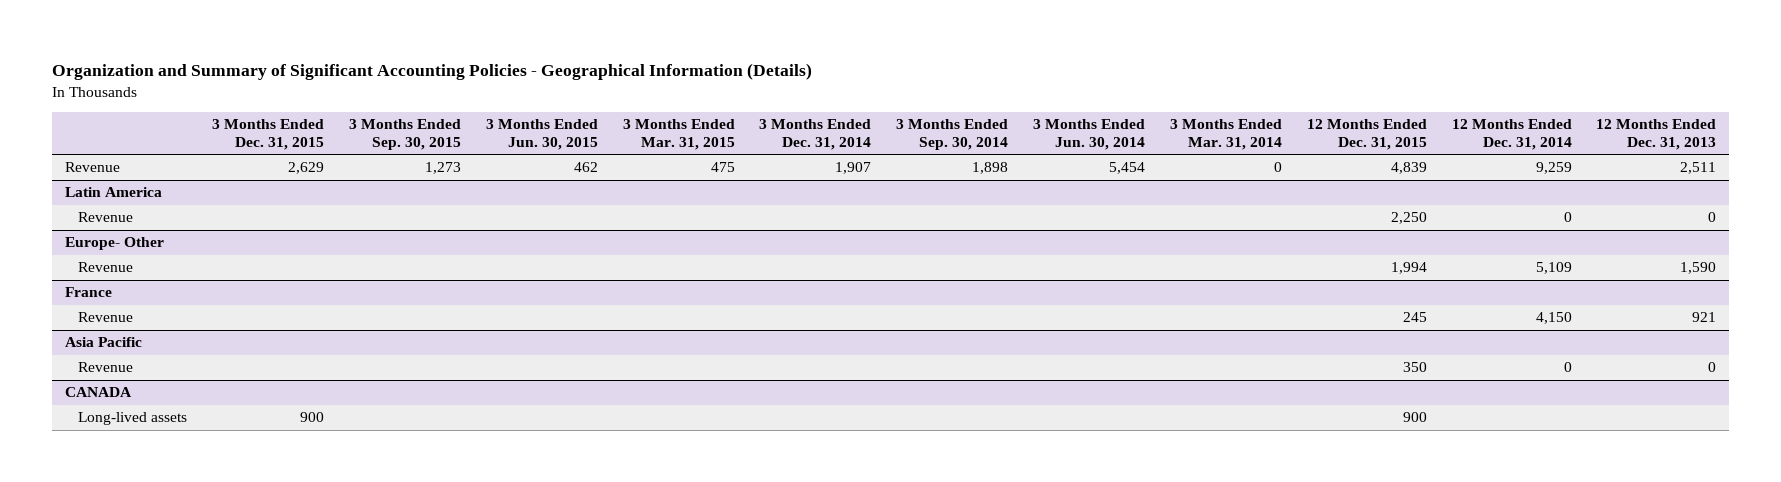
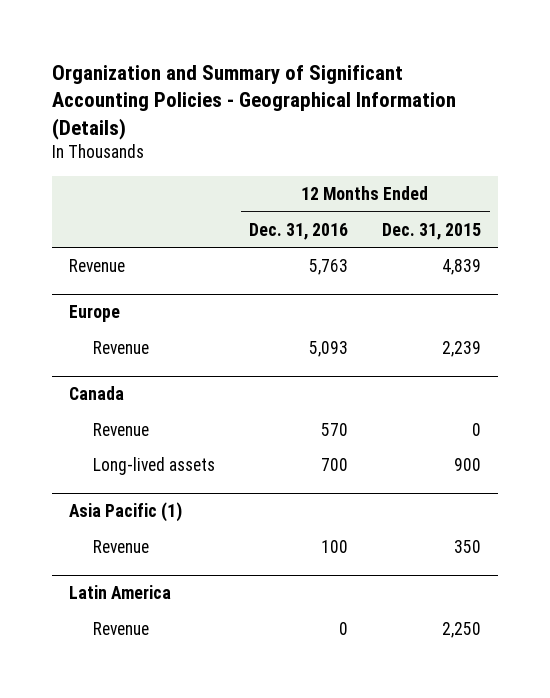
[212,119,325,151] 3 Months Ended Dec. 31, 2015 -> none
[349,119,462,151] 3 Months Ended Sep. 30, 2015 -> none
[485,119,598,151] 3 Months Ended Jun. 30, 2015 -> none
[622,119,735,151] 3 Months Ended Mar. 31, 2015 -> none
[759,119,872,151] 3 Months Ended Dec. 31, 2014 -> none
[896,119,1009,151] 3 Months Ended Sep. 30, 2014 -> none
[1033,119,1146,151] 3 Months Ended Jun. 30, 2014 -> none
[1169,119,1282,151] 3 Months Ended Mar. 31, 2014 -> none
[1451,119,1572,151] 12 Months Ended Dec. 31, 2014 -> none
[1596,119,1717,151] 12 Months Ended Dec. 31, 2013 -> none
none -> [249,222,349,240] Dec. 31, 2016
none -> [69,305,121,323] Europe
none -> [93,341,150,355] Revenue
none -> [69,386,125,401] Canada
none -> [93,423,150,437] Revenue
none -> [93,457,216,476] Long-lived assets
none -> [69,502,183,523] Asia Pacific (1)
none -> [93,540,150,554] Revenue
[64,237,164,251] Europe- Other -> none
[78,262,134,273] Revenue -> none
[64,287,112,298] France -> none
[78,312,134,323] Revenue -> none
[64,337,142,348] Asia Pacific -> none
[78,362,134,373] Revenue -> none
[64,387,132,398] CANADA -> none
[78,412,188,426] Long-lived assets -> none

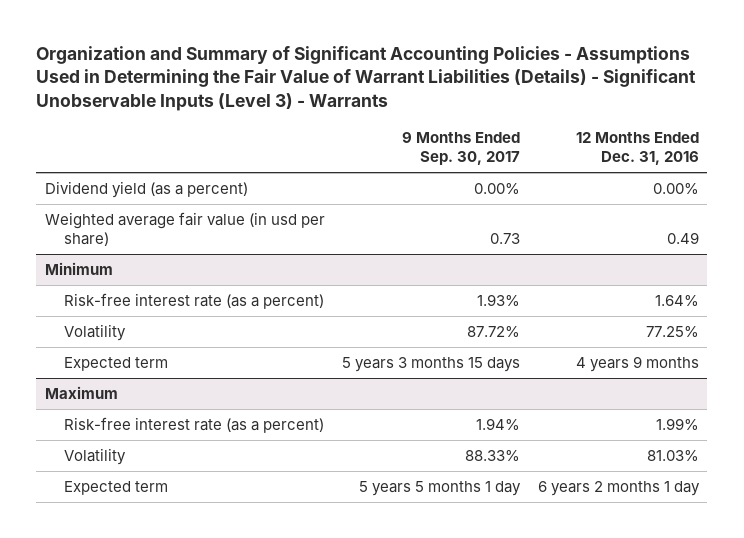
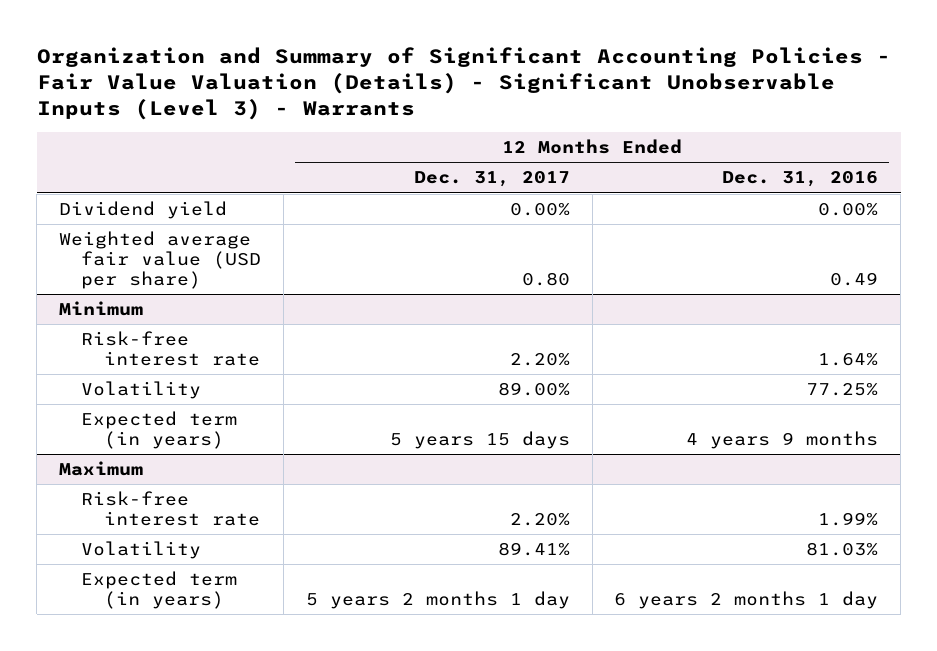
[36,45,697,112] Organization and Summary of Significant Accounting Policies - Assumptions Used in Determining the Fair Value of Warrant Liabilities (Details) - Significant Unobservable Inputs (Level 3) - Warrants -> [36,46,891,121] Organization and Summary of Significant Accounting Policies - Fair Value Valuation (Details) - Significant Unobservable Inputs (Level 3) - Warrants
[402,132,521,166] 9 Months Ended Sep. 30, 2017 -> none
none -> [413,171,570,188] Dec. 31, 2017
[45,181,249,199] Dividend yield (as a percent) -> [58,201,227,220] Dividend yield
[45,212,326,247] Weighted average fair value (in usd per share) -> [58,231,262,289] Weighted average fair value (USD per share)
[64,293,325,310] Risk-free interest rate (as a percent) -> [81,331,260,366] Risk-free interest rate
[64,357,169,372] Expected term -> [81,411,238,449] Expected term (in years)
[64,417,325,434] Risk-free interest rate (as a percent) -> [81,491,260,526] Risk-free interest rate
[64,481,169,496] Expected term -> [81,571,238,609] Expected term (in years)

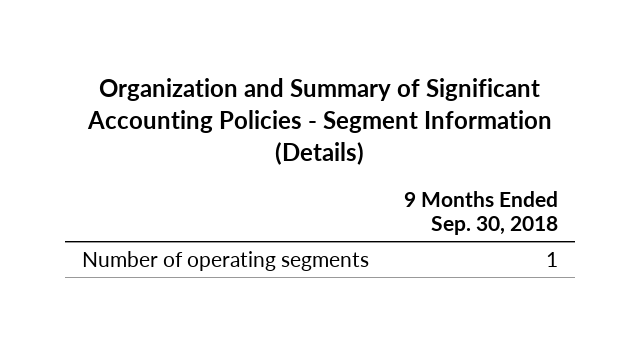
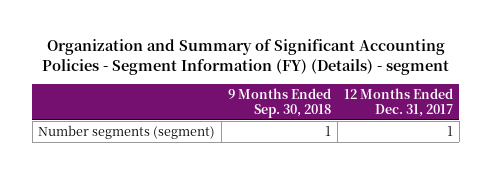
[87,78,553,166] Organization and Summary of Significant Accounting Policies - Segment Information (Details) -> [41,39,449,75] Organization and Summary of Significant Accounting Policies - Segment Information (FY) (Details) - segment
none -> [343,87,453,117] 12 Months Ended Dec. 31, 2017
[82,251,370,272] Number of operating segments -> [38,125,216,140] Number segments (segment)

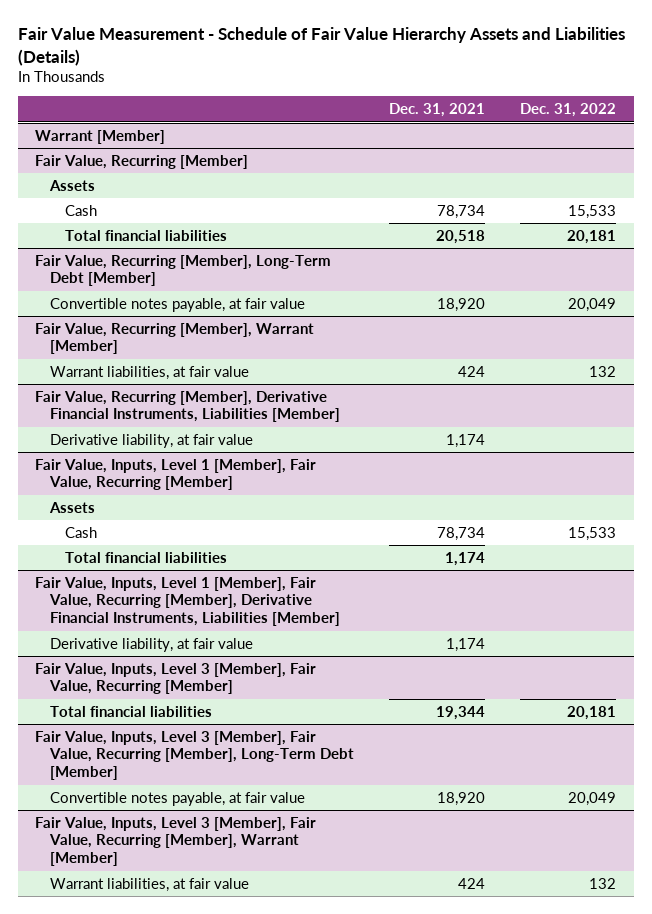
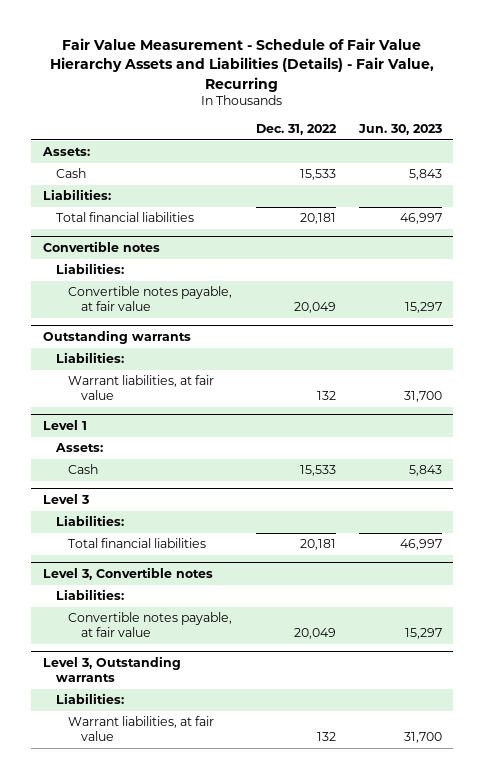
[17,27,625,66] Fair Value Measurement - Schedule of Fair Value Hierarchy Assets and Liabilities (Details) -> [50,38,435,92] Fair Value Measurement - Schedule of Fair Value Hierarchy Assets and Liabilities (Details) - Fair Value, Recurring
[389,103,486,118] Dec. 31, 2021 -> none
none -> [357,124,442,136] Jun. 30, 2023
[35,129,166,144] Warrant [Member] -> none
[35,154,249,169] Fair Value, Recurring [Member] -> none
[49,179,96,191] Assets -> [41,147,90,157] Assets:
none -> [42,189,111,201] Liabilities:
[35,254,332,287] Fair Value, Recurring [Member], Long-Term Debt [Member] -> none
none -> [42,240,160,252] Convertible notes
none -> [55,263,124,275] Liabilities:
[35,322,315,355] Fair Value, Recurring [Member], Warrant [Member] -> none
none -> [42,329,191,344] Outstanding warrants
none -> [55,352,124,364] Liabilities:
[35,390,341,423] Fair Value, Recurring [Member], Derivative Financial Instruments, Liabilities [Member] -> none
[50,433,254,448] Derivative liability, at fair value -> none
[35,458,317,491] Fair Value, Inputs, Level 1 [Member], Fair Value, Recurring [Member] -> none
none -> [42,419,87,430] Level 1
[49,501,96,513] Assets -> [54,443,103,453] Assets:
[65,551,228,563] Total financial liabilities -> none
[35,576,341,626] Fair Value, Inputs, Level 1 [Member], Fair Value, Recurring [Member], Derivative Financial Instruments, Liabilities [Member] -> none
[50,637,254,652] Derivative liability, at fair value -> none
[35,662,317,695] Fair Value, Inputs, Level 3 [Member], Fair Value, Recurring [Member] -> none
none -> [42,493,89,504] Level 3
none -> [55,515,124,527] Liabilities:
[35,730,355,780] Fair Value, Inputs, Level 3 [Member], Fair Value, Recurring [Member], Long-Term Debt [Member] -> none
none -> [42,566,213,580] Level 3, Convertible notes
none -> [55,589,124,601] Liabilities:
[35,816,317,866] Fair Value, Inputs, Level 3 [Member], Fair Value, Recurring [Member], Warrant [Member] -> none
none -> [42,655,181,682] Level 3, Outstanding warrants
none -> [55,693,124,705] Liabilities:

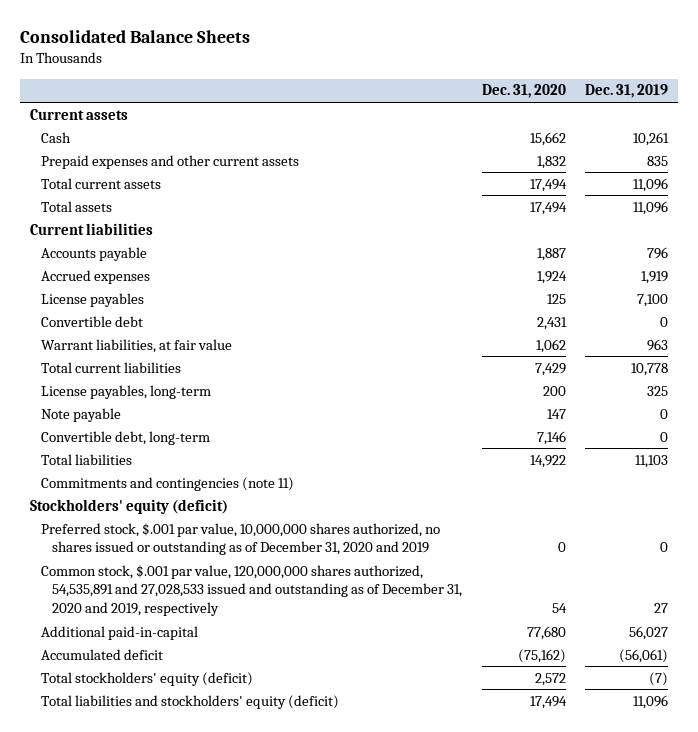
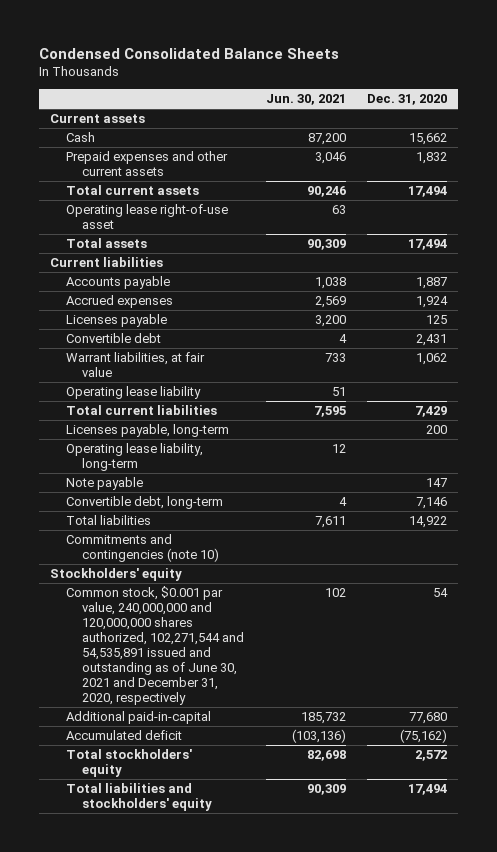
[19,30,250,44] Consolidated Balance Sheets -> [39,48,340,60] Condensed Consolidated Balance Sheets
[585,84,669,99] Dec. 31, 2019 -> none
none -> [265,94,346,106] Jun. 30, 2021
none -> [65,204,228,230] Operating lease right-of-use asset
[40,292,144,307] License payables -> [65,314,167,328] Licenses payable
none -> [65,386,201,400] Operating lease liability
[40,384,211,399] License payables, long-term -> none
none -> [65,424,229,438] Licenses payable, long-term
none -> [65,443,203,472] Operating lease liability, long-term
[40,522,440,556] Preferred stock, $.001 par value, 10,000,000 shares authorized, no shares issued or outstanding as of December 31, 2020 and 2019 -> none
[40,476,294,491] Commitments and contingencies (note 11) -> [65,534,220,563] Commitments and contingencies (note 10)
[29,498,228,514] Stockholders' equity (deficit) -> [49,568,182,582] Stockholders' equity
[40,564,462,616] Common stock, $.001 par value, 120,000,000 shares authorized, 54,535,891 and 27,028,533 issued and outstanding as of December 31, 2020 and 2019, respectively -> [65,586,245,706] Common stock, $0.001 par value, 240,000,000 and 120,000,000 shares authorized, 102,271,544 and 54,535,891 issued and outstanding as of June 30, 2021 and December 31, 2020, respectively
[40,671,253,686] Total stockholders' equity (deficit) -> [65,749,192,778] Total stockholders' equity
[40,694,339,709] Total liabilities and stockholders' equity (deficit) -> [65,783,213,812] Total liabilities and stockholders' equity

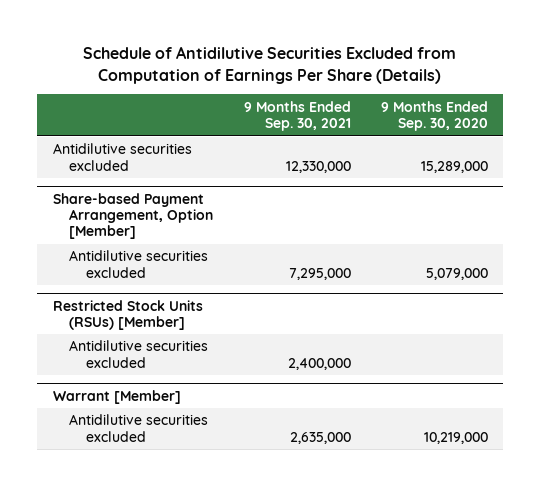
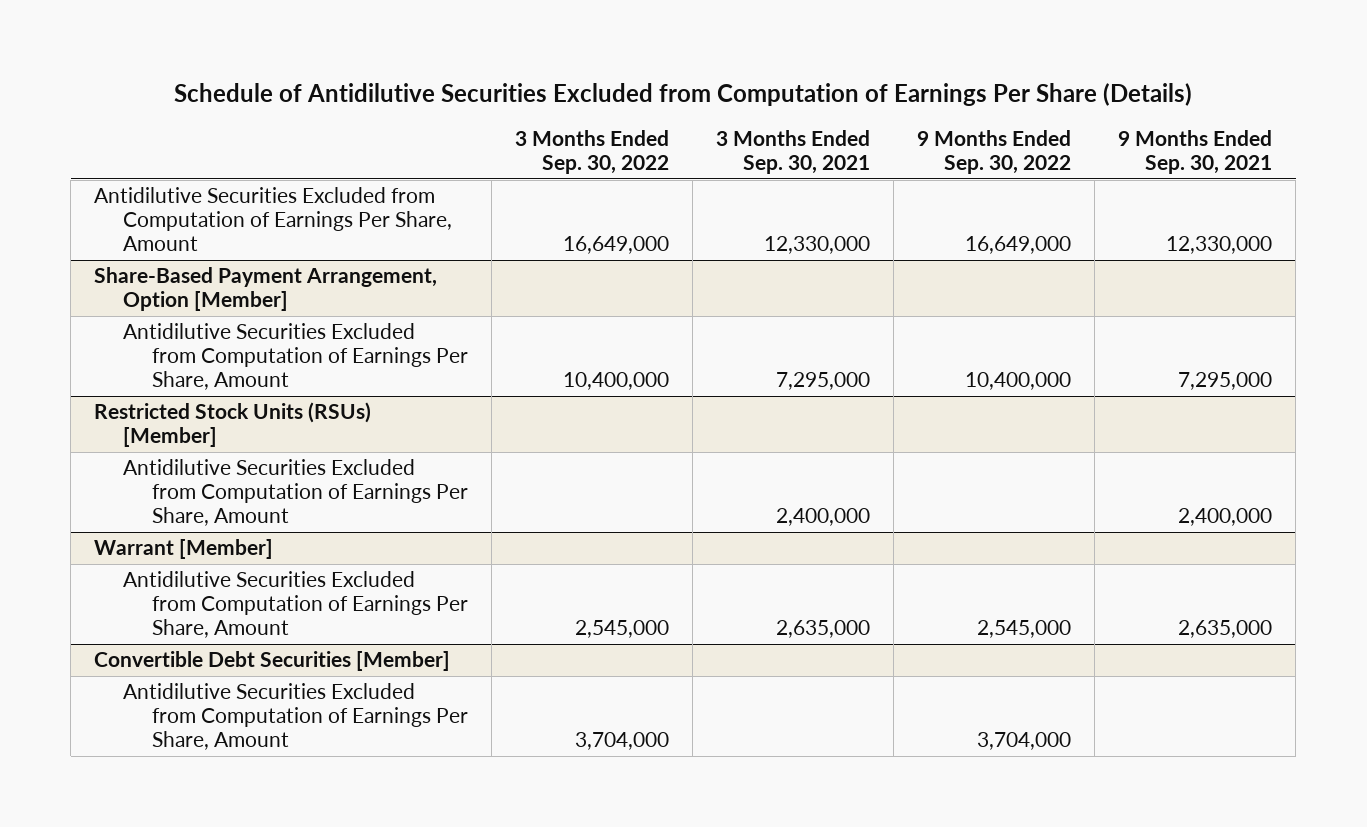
[381,100,489,132] 9 Months Ended Sep. 30, 2020 -> none
none -> [515,130,670,174] 3 Months Ended Sep. 30, 2022
none -> [716,130,871,174] 3 Months Ended Sep. 30, 2021
none -> [917,130,1072,174] 9 Months Ended Sep. 30, 2022
[52,143,192,171] Antidilutive securities excluded -> [94,187,453,252] Antidilutive Securities Excluded from Computation of Earnings Per Share, Amount
[52,192,214,240] Share-based Payment Arrangement, Option [Member] -> [94,267,438,312] Share-Based Payment Arrangement, Option [Member]
[69,250,209,278] Antidilutive securities excluded -> [123,323,469,391] Antidilutive Securities Excluded from Computation of Earnings Per Share, Amount
[69,340,209,368] Antidilutive securities excluded -> [123,459,469,527] Antidilutive Securities Excluded from Computation of Earnings Per Share, Amount
[69,414,209,442] Antidilutive securities excluded -> [123,571,469,639] Antidilutive Securities Excluded from Computation of Earnings Per Share, Amount
none -> [94,651,451,672] Convertible Debt Securities [Member]
none -> [123,683,469,751] Antidilutive Securities Excluded from Computation of Earnings Per Share, Amount

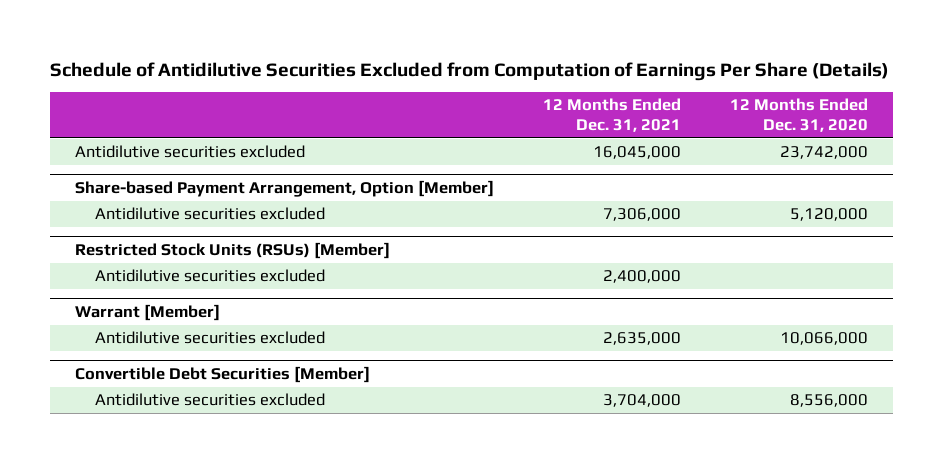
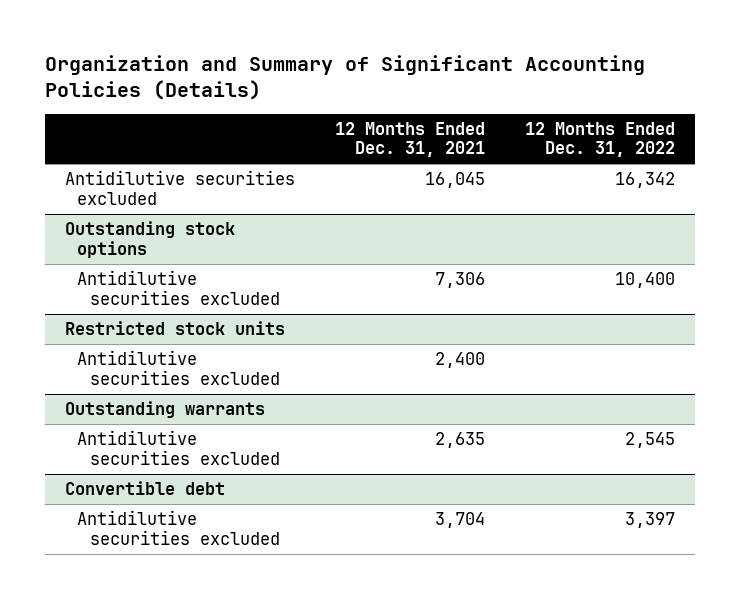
[49,61,889,81] Schedule of Antidilutive Securities Excluded from Computation of Earnings Per Share (Details) -> [44,54,645,100] Organization and Summary of Significant Accounting Policies (Details)
[730,98,869,132] 12 Months Ended Dec. 31, 2020 -> none
none -> [525,121,676,158] 12 Months Ended Dec. 31, 2022
[592,146,681,160] 16,045,000 -> [424,172,485,189] 16,045
[74,180,494,198] Share-based Payment Arrangement, Option [Member] -> [64,221,235,258] Outstanding stock options
[602,208,681,222] 7,306,000 -> [434,272,485,289] 7,306
[74,242,390,260] Restricted Stock Units (RSUs) [Member] -> [64,321,285,336] Restricted stock units
[602,270,681,284] 2,400,000 -> [434,352,485,369] 2,400
[74,304,220,322] Warrant [Member] -> [64,401,265,419] Outstanding warrants
[602,332,681,346] 2,635,000 -> [434,432,485,449] 2,635
[74,366,370,384] Convertible Debt Securities [Member] -> [64,481,225,496] Convertible debt
[602,394,681,408] 3,704,000 -> [434,512,485,529] 3,704

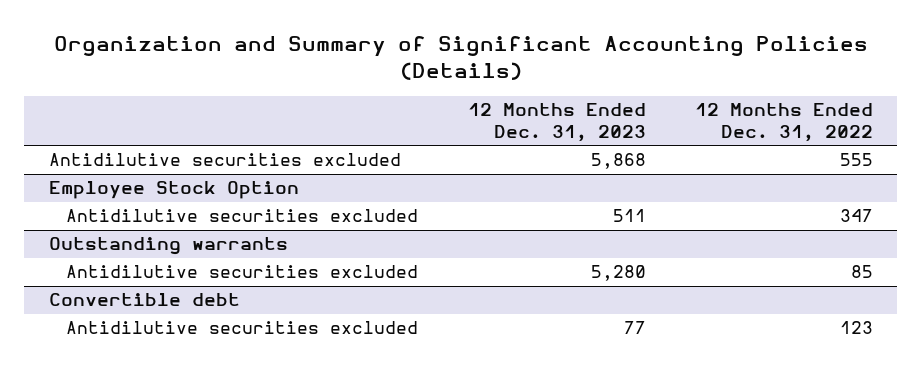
[334,121,485,158] 12 Months Ended Dec. 31, 2021 -> none
none -> [467,102,646,143] 12 Months Ended Dec. 31, 2023
[64,321,285,336] Restricted stock units -> none
[77,350,281,385] Antidilutive securities excluded -> none
[615,172,676,189] 16,342 -> [839,153,873,167] 555
[64,221,235,258] Outstanding stock options -> [48,181,299,200] Employee Stock Option
[615,272,676,289] 10,400 -> [839,209,873,223] 347
[625,432,676,449] 2,545 -> [850,265,873,279] 85
[625,512,676,529] 3,397 -> [839,321,873,335] 123

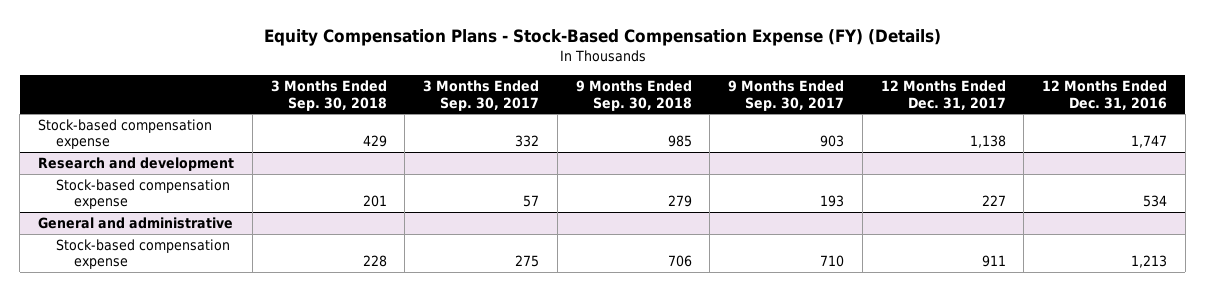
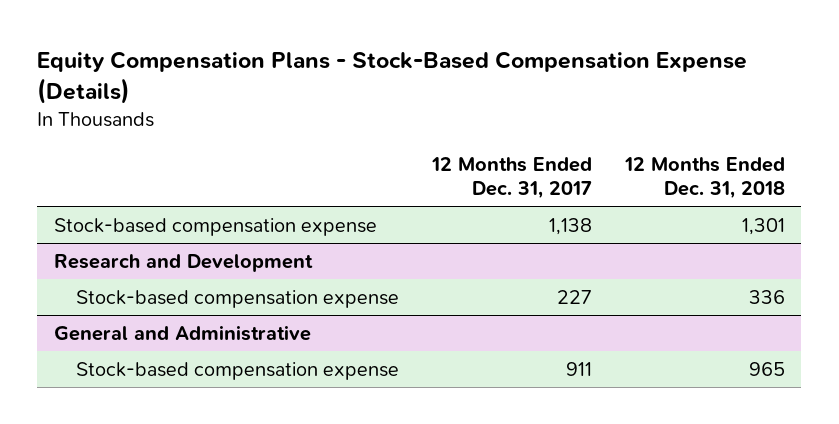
[263,28,941,46] Equity Compensation Plans - Stock-Based Compensation Expense (FY) (Details) -> [37,51,748,105] Equity Compensation Plans - Stock-Based Compensation Expense (Details)
[270,80,387,111] 3 Months Ended Sep. 30, 2018 -> none
[423,80,540,111] 3 Months Ended Sep. 30, 2017 -> none
[575,80,692,111] 9 Months Ended Sep. 30, 2018 -> none
[728,80,845,111] 9 Months Ended Sep. 30, 2017 -> none
[1042,80,1168,110] 12 Months Ended Dec. 31, 2016 -> none
none -> [623,156,785,200] 12 Months Ended Dec. 31, 2018
[38,157,235,172] Research and development -> [53,253,313,272] Research and Development
[38,217,234,230] General and administrative -> [53,324,311,341] General and Administrative

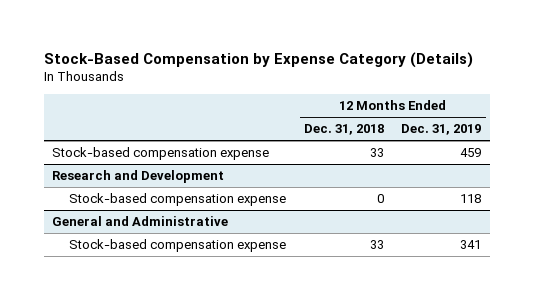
[37,51,748,105] Equity Compensation Plans - Stock-Based Compensation Expense (Details) -> [43,51,473,68] Stock-Based Compensation by Expense Category (Details)
[430,156,592,200] 12 Months Ended Dec. 31, 2017 -> none
none -> [401,124,482,136] Dec. 31, 2019
[741,217,785,235] 1,301 -> [369,148,384,158] 33
[748,289,785,304] 336 -> [376,194,384,204] 0
[748,361,785,376] 965 -> [369,240,384,250] 33

